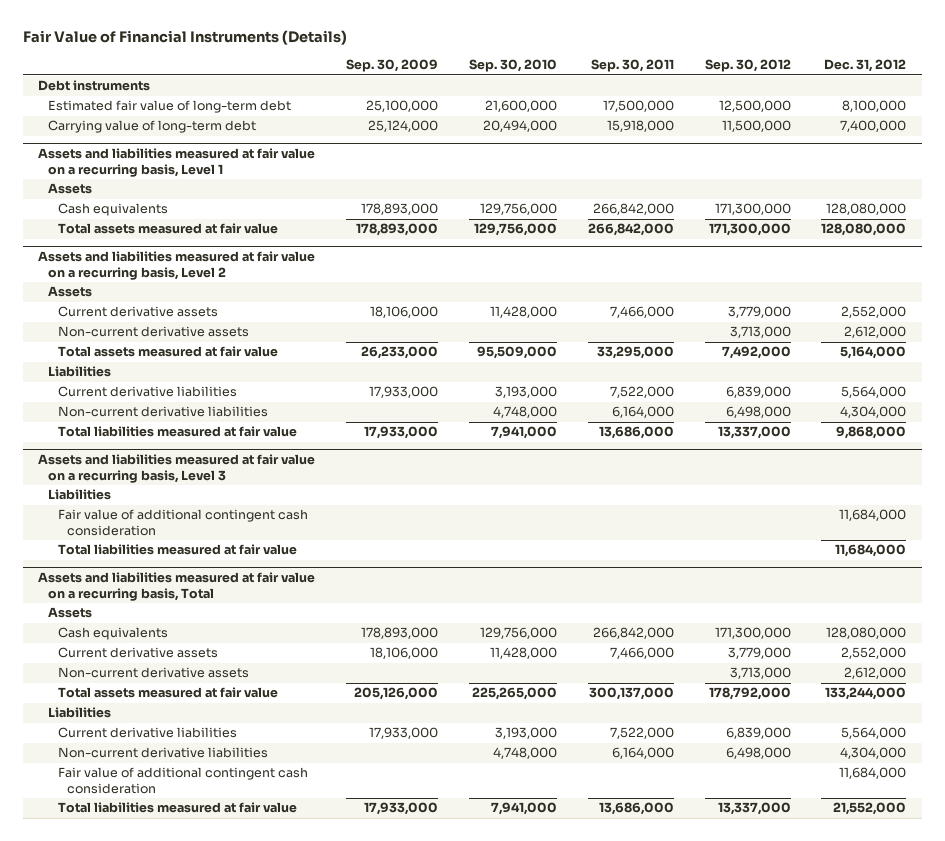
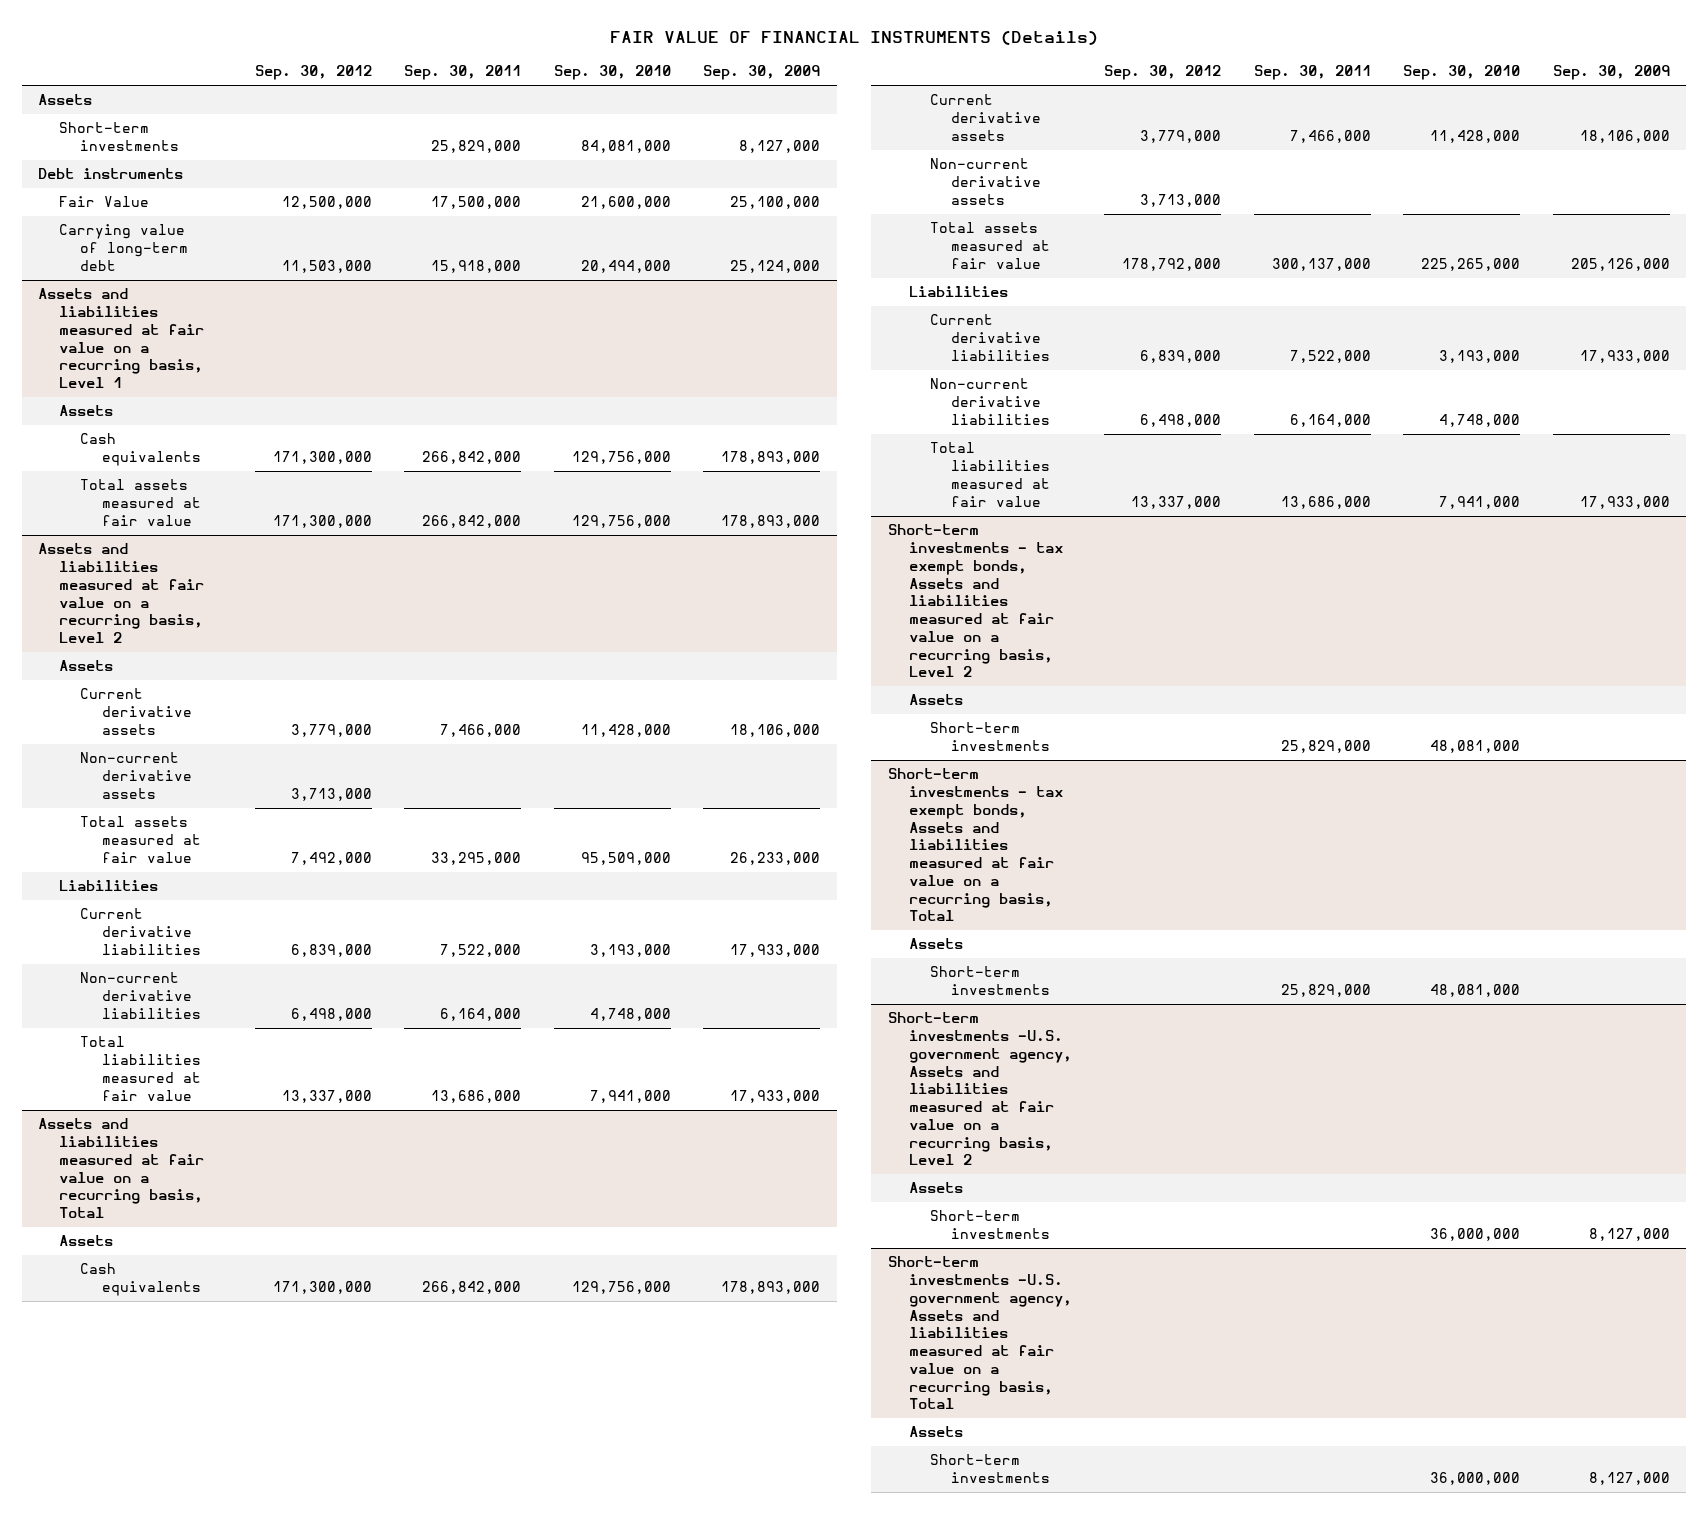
[22,30,347,46] Fair Value of Financial Instruments (Details) -> [609,31,1098,46] FAIR VALUE OF FINANCIAL INSTRUMENTS (Details)
[824,59,907,73] Dec. 31, 2012 -> none
none -> [37,94,92,106] Assets
none -> [59,122,180,152] Short-term investments
[47,100,291,114] Estimated fair value of long-term debt -> [59,196,150,208] Fair Value
[721,120,791,133] 11,500,000 -> [281,259,372,273] 11,503,000
[38,454,316,483] Assets and liabilities measured at fair value on a recurring basis, Level 3 -> none
[47,489,111,501] Liabilities -> none
[57,509,308,537] Fair value of additional contingent cash consideration -> none
[57,544,297,556] Total liabilities measured at fair value -> none
[57,767,308,795] Fair value of additional contingent cash consideration -> none
none -> [887,524,1063,678] Short-term investments - tax exempt bonds, Assets and liabilities measured at fair value on a recurring basis, Level 2
none -> [908,694,963,706] Assets
none -> [930,722,1051,752] Short-term investments
none -> [887,768,1063,922] Short-term investments - tax exempt bonds, Assets and liabilities measured at fair value on a recurring basis, Total
none -> [908,938,963,950] Assets
none -> [930,966,1051,996] Short-term investments
none -> [887,1012,1072,1166] Short-term investments -U.S. government agency, Assets and liabilities measured at fair value on a recurring basis, Level 2
none -> [908,1182,963,1194] Assets
none -> [930,1210,1051,1240] Short-term investments
none -> [887,1256,1072,1410] Short-term investments -U.S. government agency, Assets and liabilities measured at fair value on a recurring basis, Total
none -> [908,1426,963,1438] Assets
none -> [930,1454,1051,1484] Short-term investments

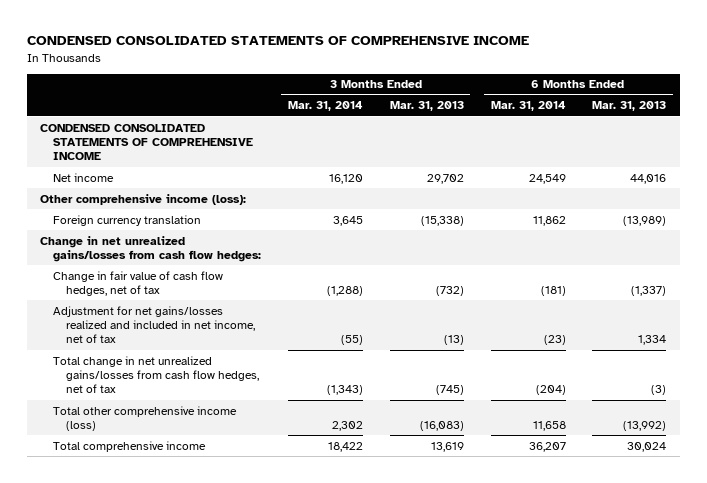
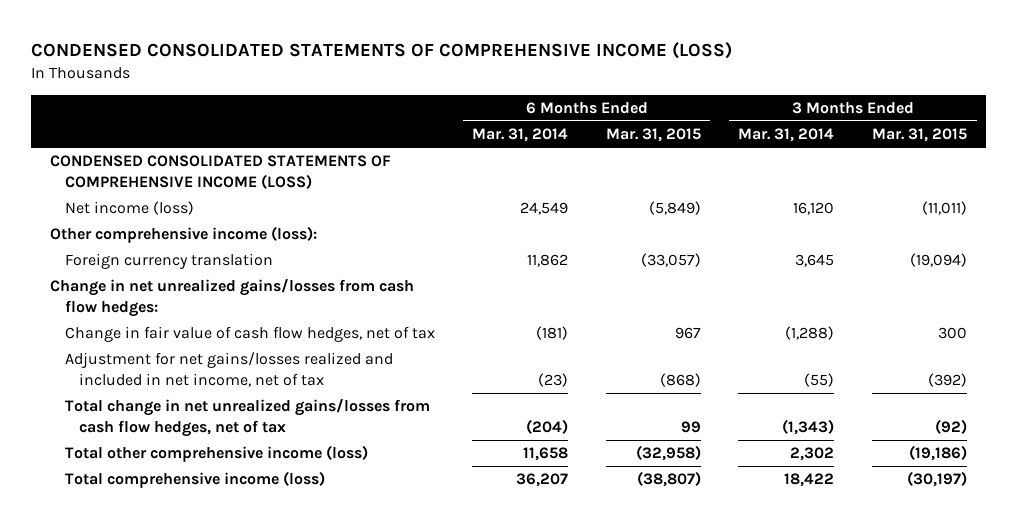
[26,36,529,46] CONDENSED CONSOLIDATED STATEMENTS OF COMPREHENSIVE INCOME -> [31,42,733,60] CONDENSED CONSOLIDATED STATEMENTS OF COMPREHENSIVE INCOME (LOSS)
[389,101,464,112] Mar. 31, 2013 -> none
[592,101,667,112] Mar. 31, 2013 -> none
none -> [605,128,701,143] Mar. 31, 2015
none -> [872,128,968,143] Mar. 31, 2015
[40,123,253,161] CONDENSED CONSOLIDATED STATEMENTS OF COMPREHENSIVE INCOME -> [50,155,392,189] CONDENSED CONSOLIDATED STATEMENTS OF COMPREHENSIVE INCOME (LOSS)
[52,172,114,182] Net income -> [64,201,194,216] Net income (loss)
[52,440,206,452] Total comprehensive income -> [64,471,325,489] Total comprehensive income (loss)

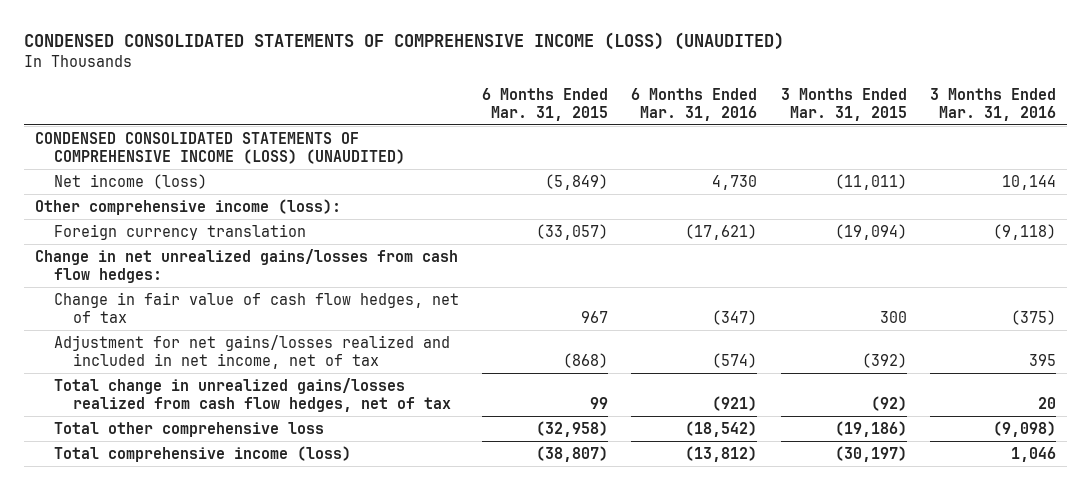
[31,42,733,60] CONDENSED CONSOLIDATED STATEMENTS OF COMPREHENSIVE INCOME (LOSS) -> [23,31,784,50] CONDENSED CONSOLIDATED STATEMENTS OF COMPREHENSIVE INCOME (LOSS) (UNAUDITED)
[472,128,569,143] Mar. 31, 2014 -> none
[738,128,835,143] Mar. 31, 2014 -> none
none -> [631,87,758,121] 6 Months Ended Mar. 31, 2016
none -> [929,87,1056,121] 3 Months Ended Mar. 31, 2016
[50,155,392,189] CONDENSED CONSOLIDATED STATEMENTS OF COMPREHENSIVE INCOME (LOSS) -> [35,131,406,164] CONDENSED CONSOLIDATED STATEMENTS OF COMPREHENSIVE INCOME (LOSS) (UNAUDITED)
[64,399,430,437] Total change in net unrealized gains/losses from cash flow hedges, net of tax -> [54,377,451,412] Total change in unrealized gains/losses realized from cash flow hedges, net of tax
[64,445,368,463] Total other comprehensive income (loss) -> [54,421,325,437] Total other comprehensive loss

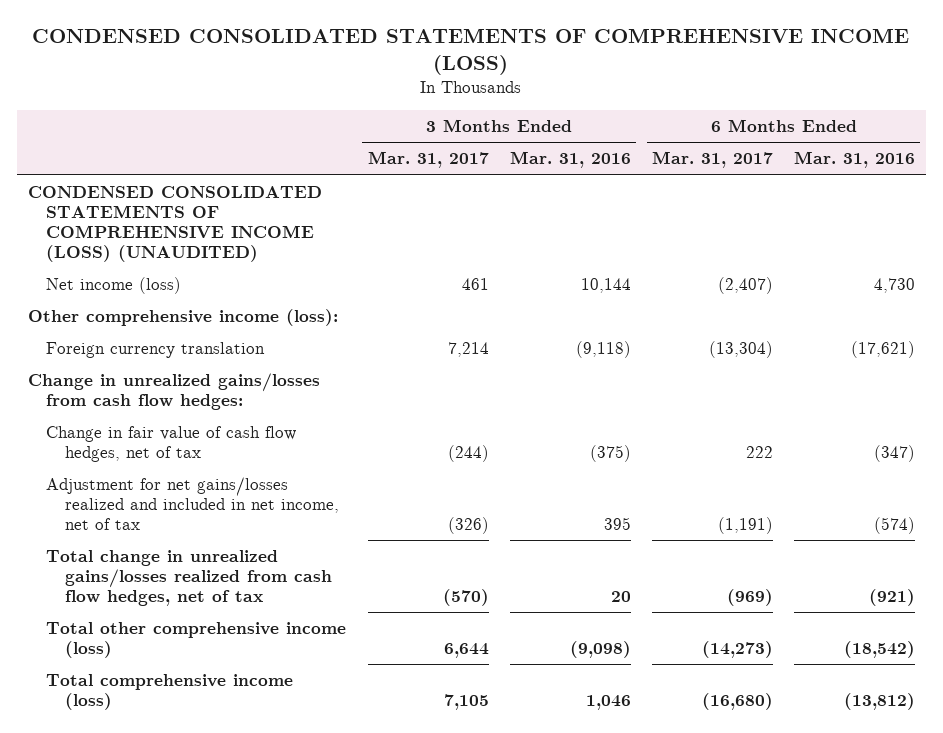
[23,31,784,50] CONDENSED CONSOLIDATED STATEMENTS OF COMPREHENSIVE INCOME (LOSS) (UNAUDITED) -> [32,28,910,75] CONDENSED CONSOLIDATED STATEMENTS OF COMPREHENSIVE INCOME (LOSS)
[482,87,609,121] 6 Months Ended Mar. 31, 2015 -> none
[780,87,907,121] 3 Months Ended Mar. 31, 2015 -> none
none -> [367,151,489,169] Mar. 31, 2017
none -> [651,151,773,169] Mar. 31, 2017
[35,248,459,283] Change in net unrealized gains/losses from cash flow hedges: -> [27,373,320,410] Change in unrealized gains/losses from cash flow hedges:
[54,421,325,437] Total other comprehensive loss -> [46,622,347,658] Total other comprehensive income (loss)

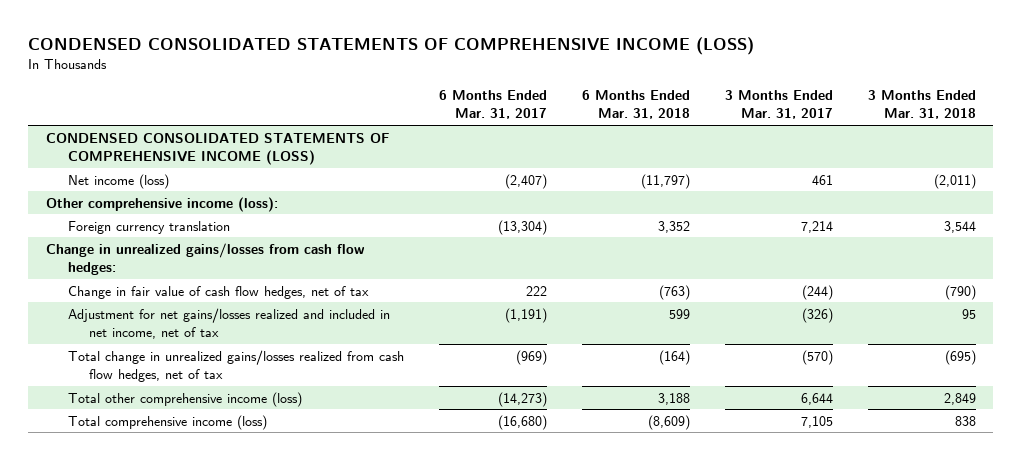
[509,151,631,169] Mar. 31, 2016 -> none
[794,151,916,169] Mar. 31, 2016 -> none
none -> [581,90,690,120] 6 Months Ended Mar. 31, 2018
none -> [867,90,976,120] 3 Months Ended Mar. 31, 2018
[27,186,322,262] CONDENSED CONSOLIDATED STATEMENTS OF COMPREHENSIVE INCOME (LOSS) (UNAUDITED) -> [45,132,390,165] CONDENSED CONSOLIDATED STATEMENTS OF COMPREHENSIVE INCOME (LOSS)

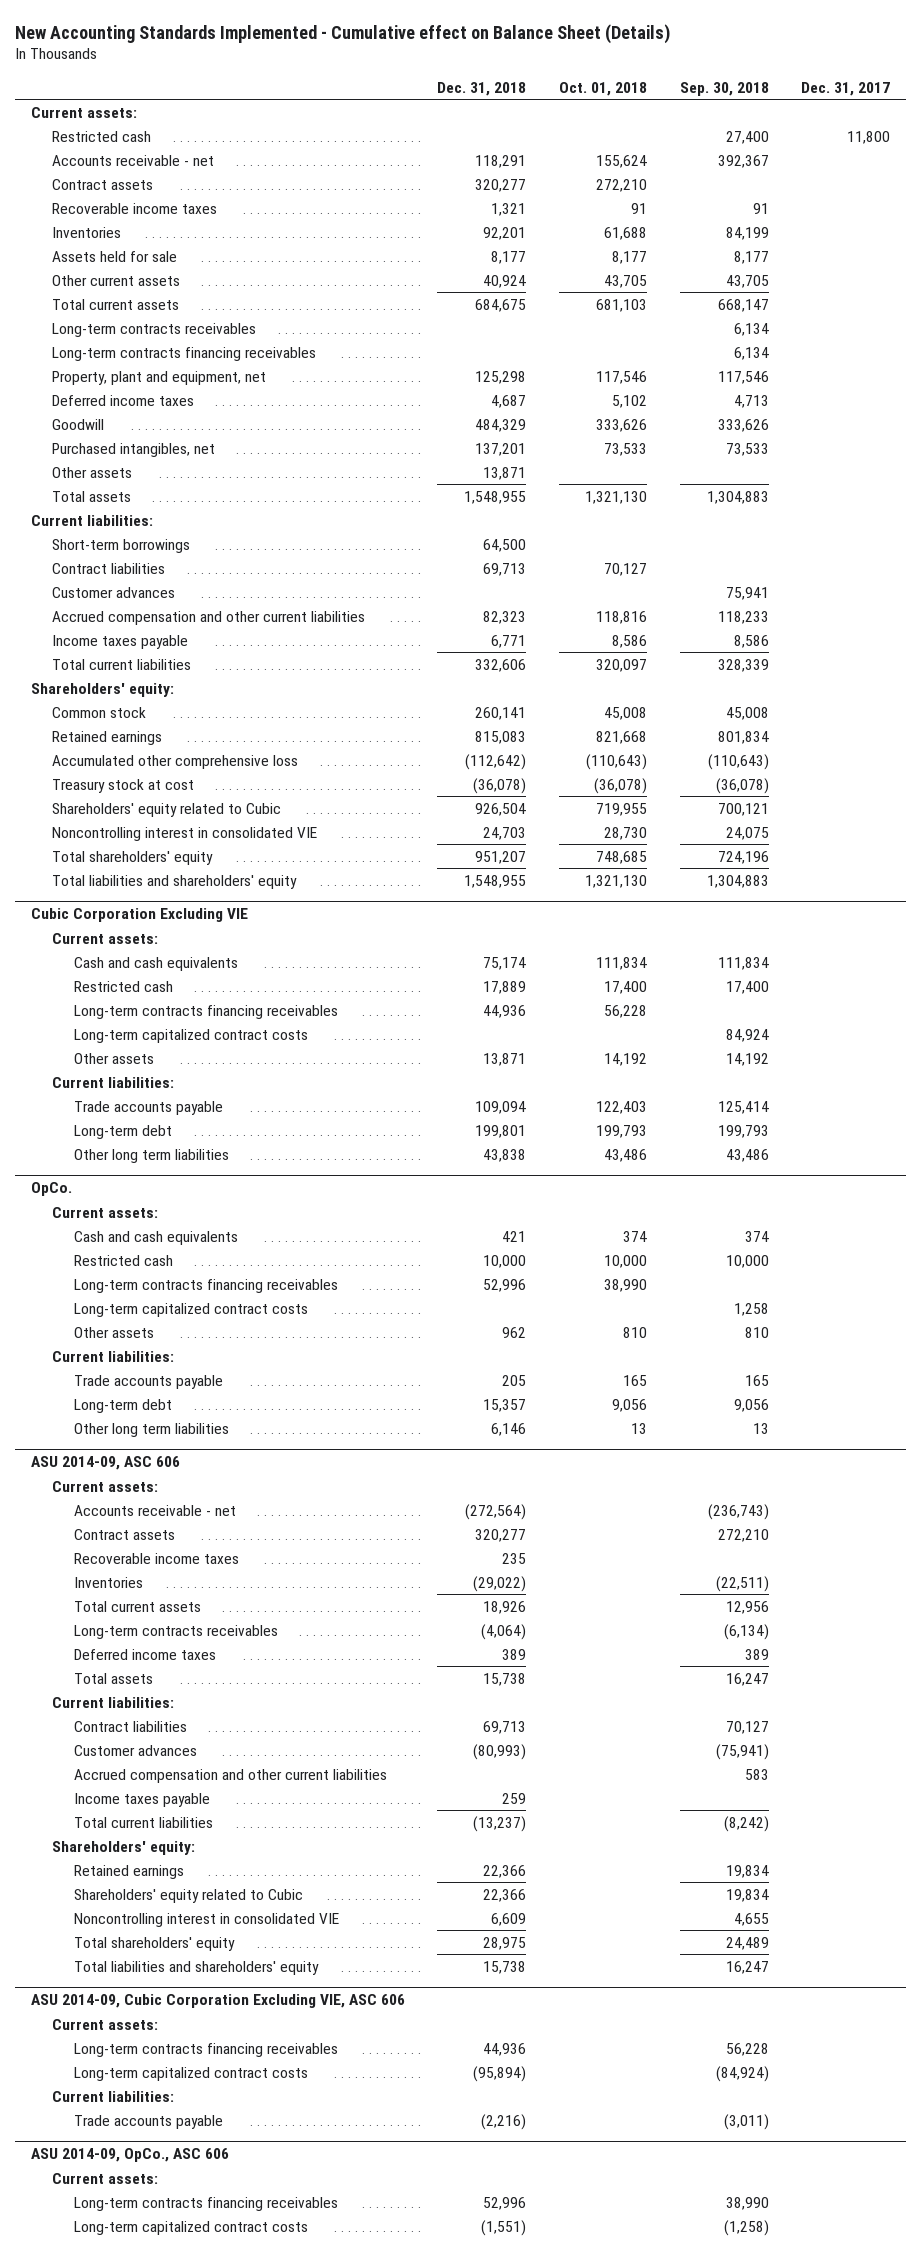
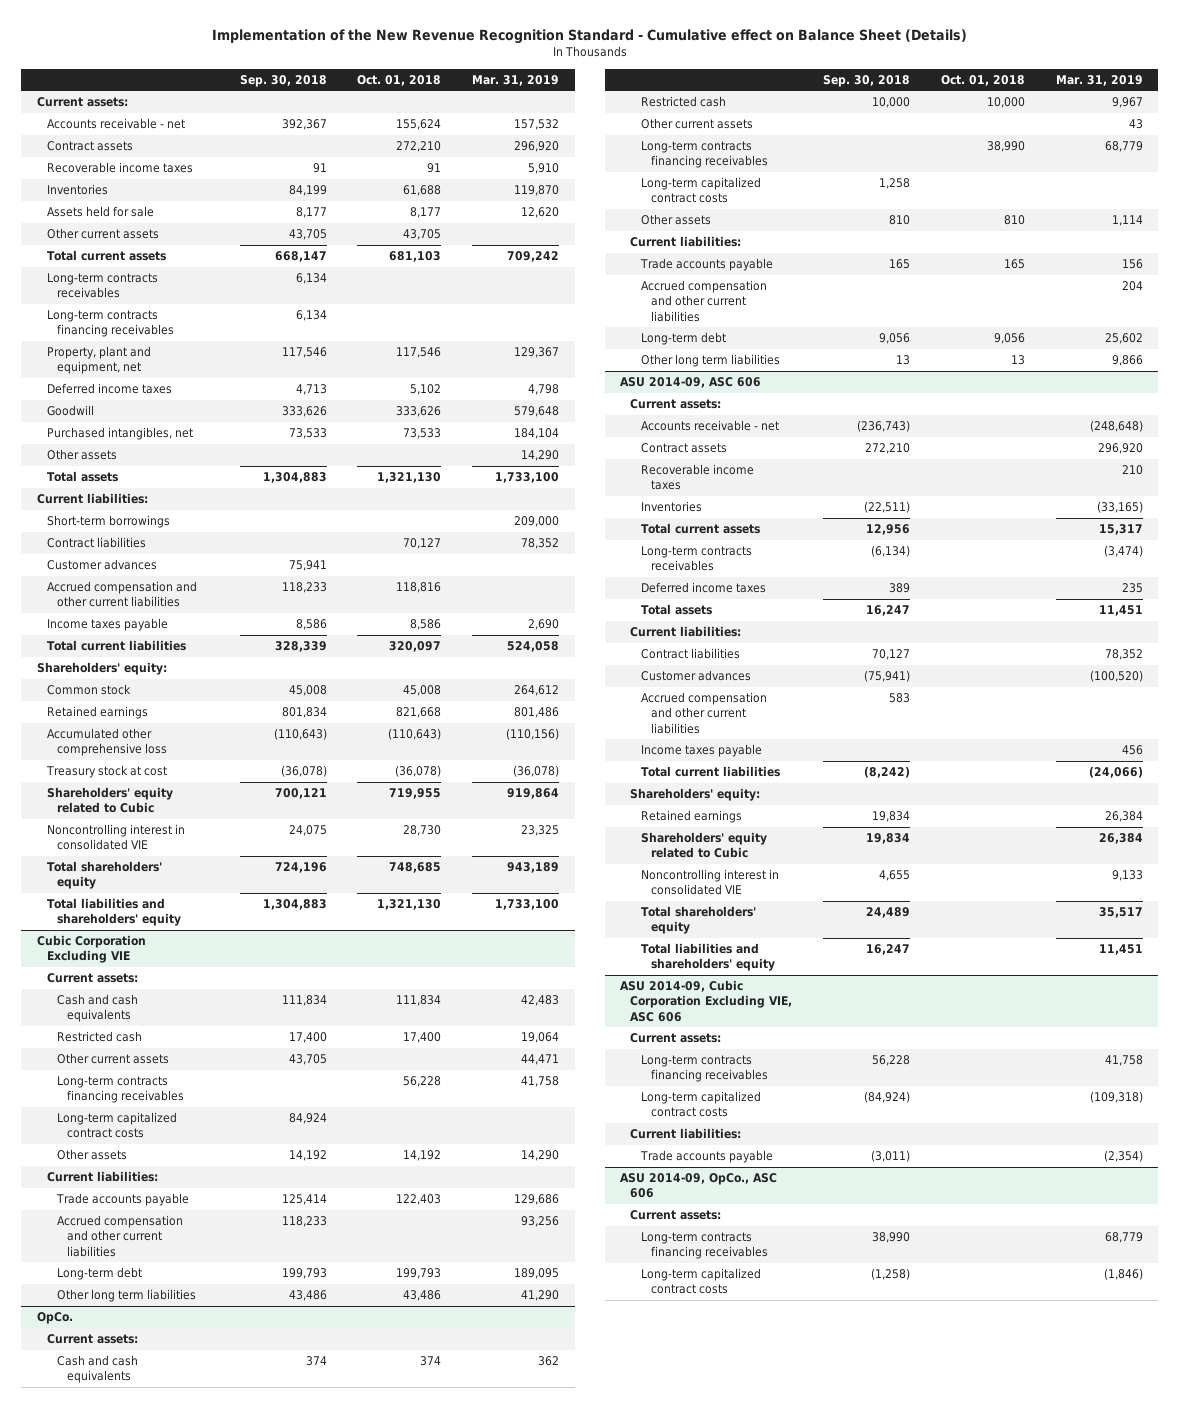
[14,23,670,44] New Accounting Standards Implemented - Cumulative effect on Balance Sheet (Details) -> [211,29,967,45] Implementation of the New Revenue Recognition Standard - Cumulative effect on Balance Sheet (Details)
[437,81,527,96] Dec. 31, 2018 -> none
[801,81,891,96] Dec. 31, 2017 -> none
none -> [472,74,560,86] Mar. 31, 2019
[52,130,152,142] Restricted cash -> none
none -> [57,1053,170,1065] Other current assets
none -> [57,1215,184,1257] Accrued compensation and other current liabilities
none -> [640,118,753,130] Other current assets
none -> [640,280,767,322] Accrued compensation and other current liabilities

